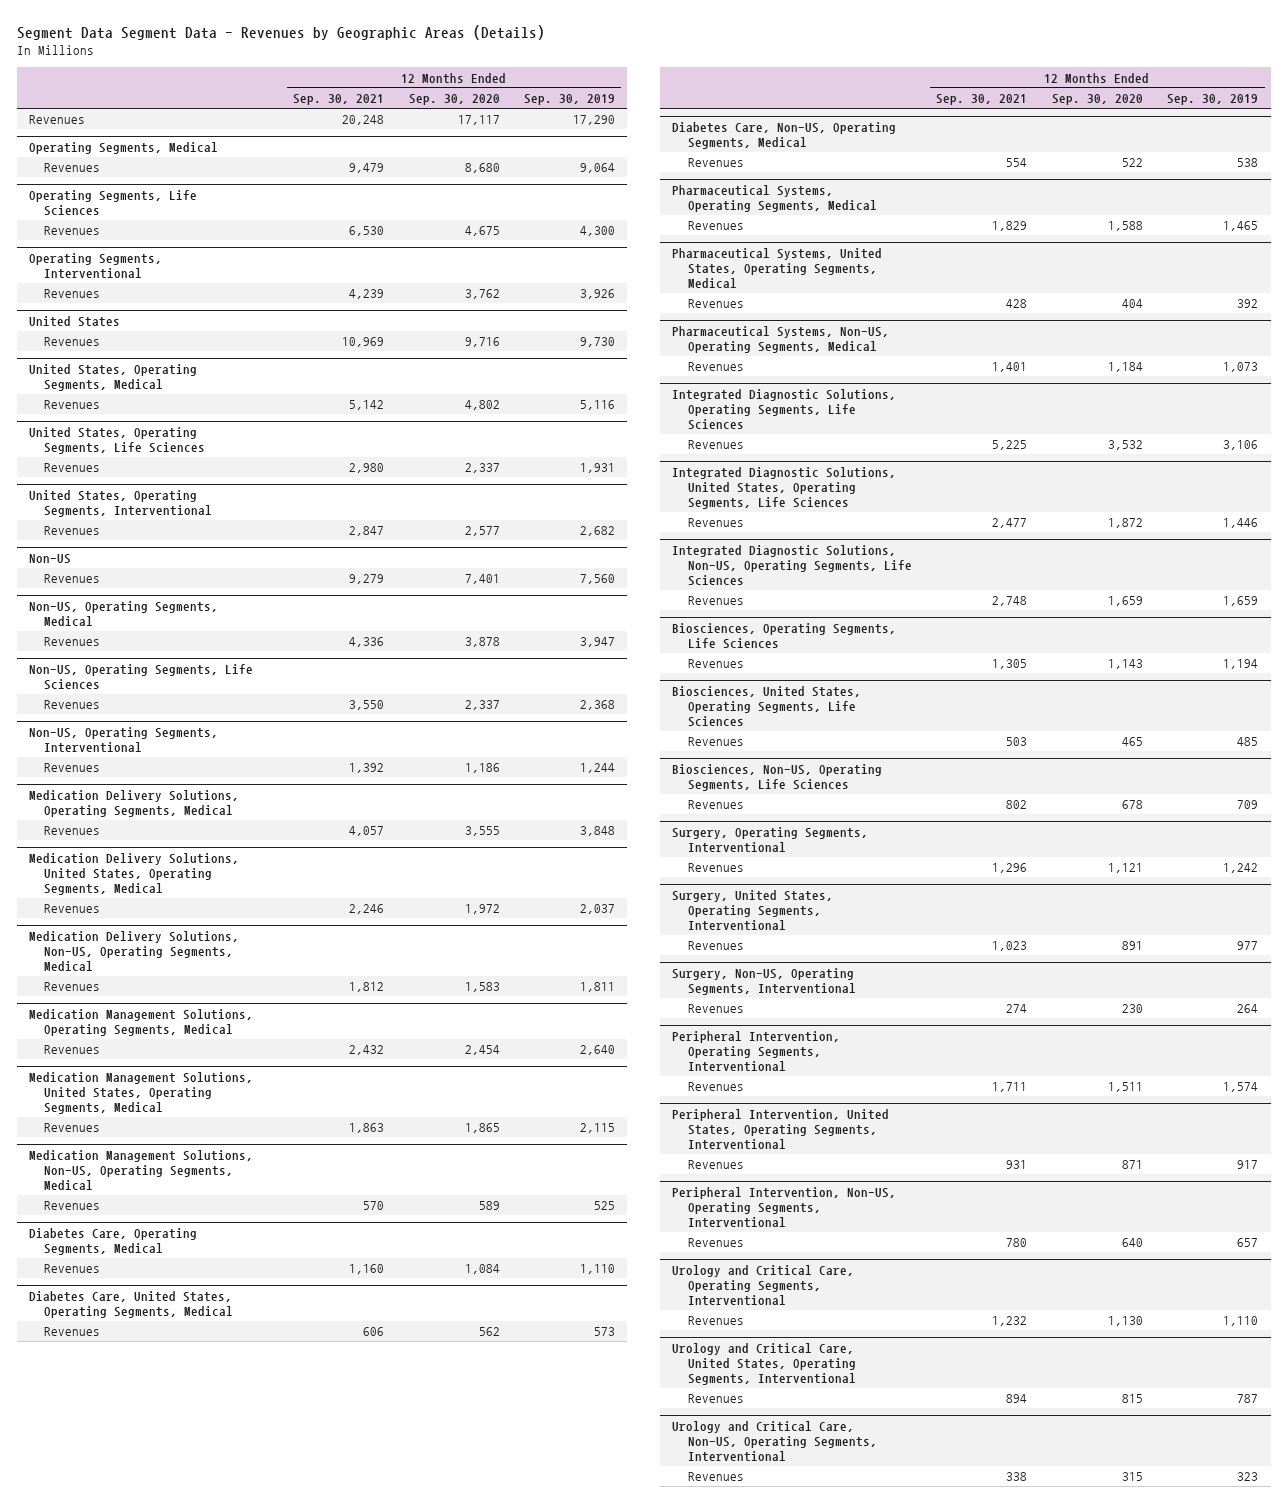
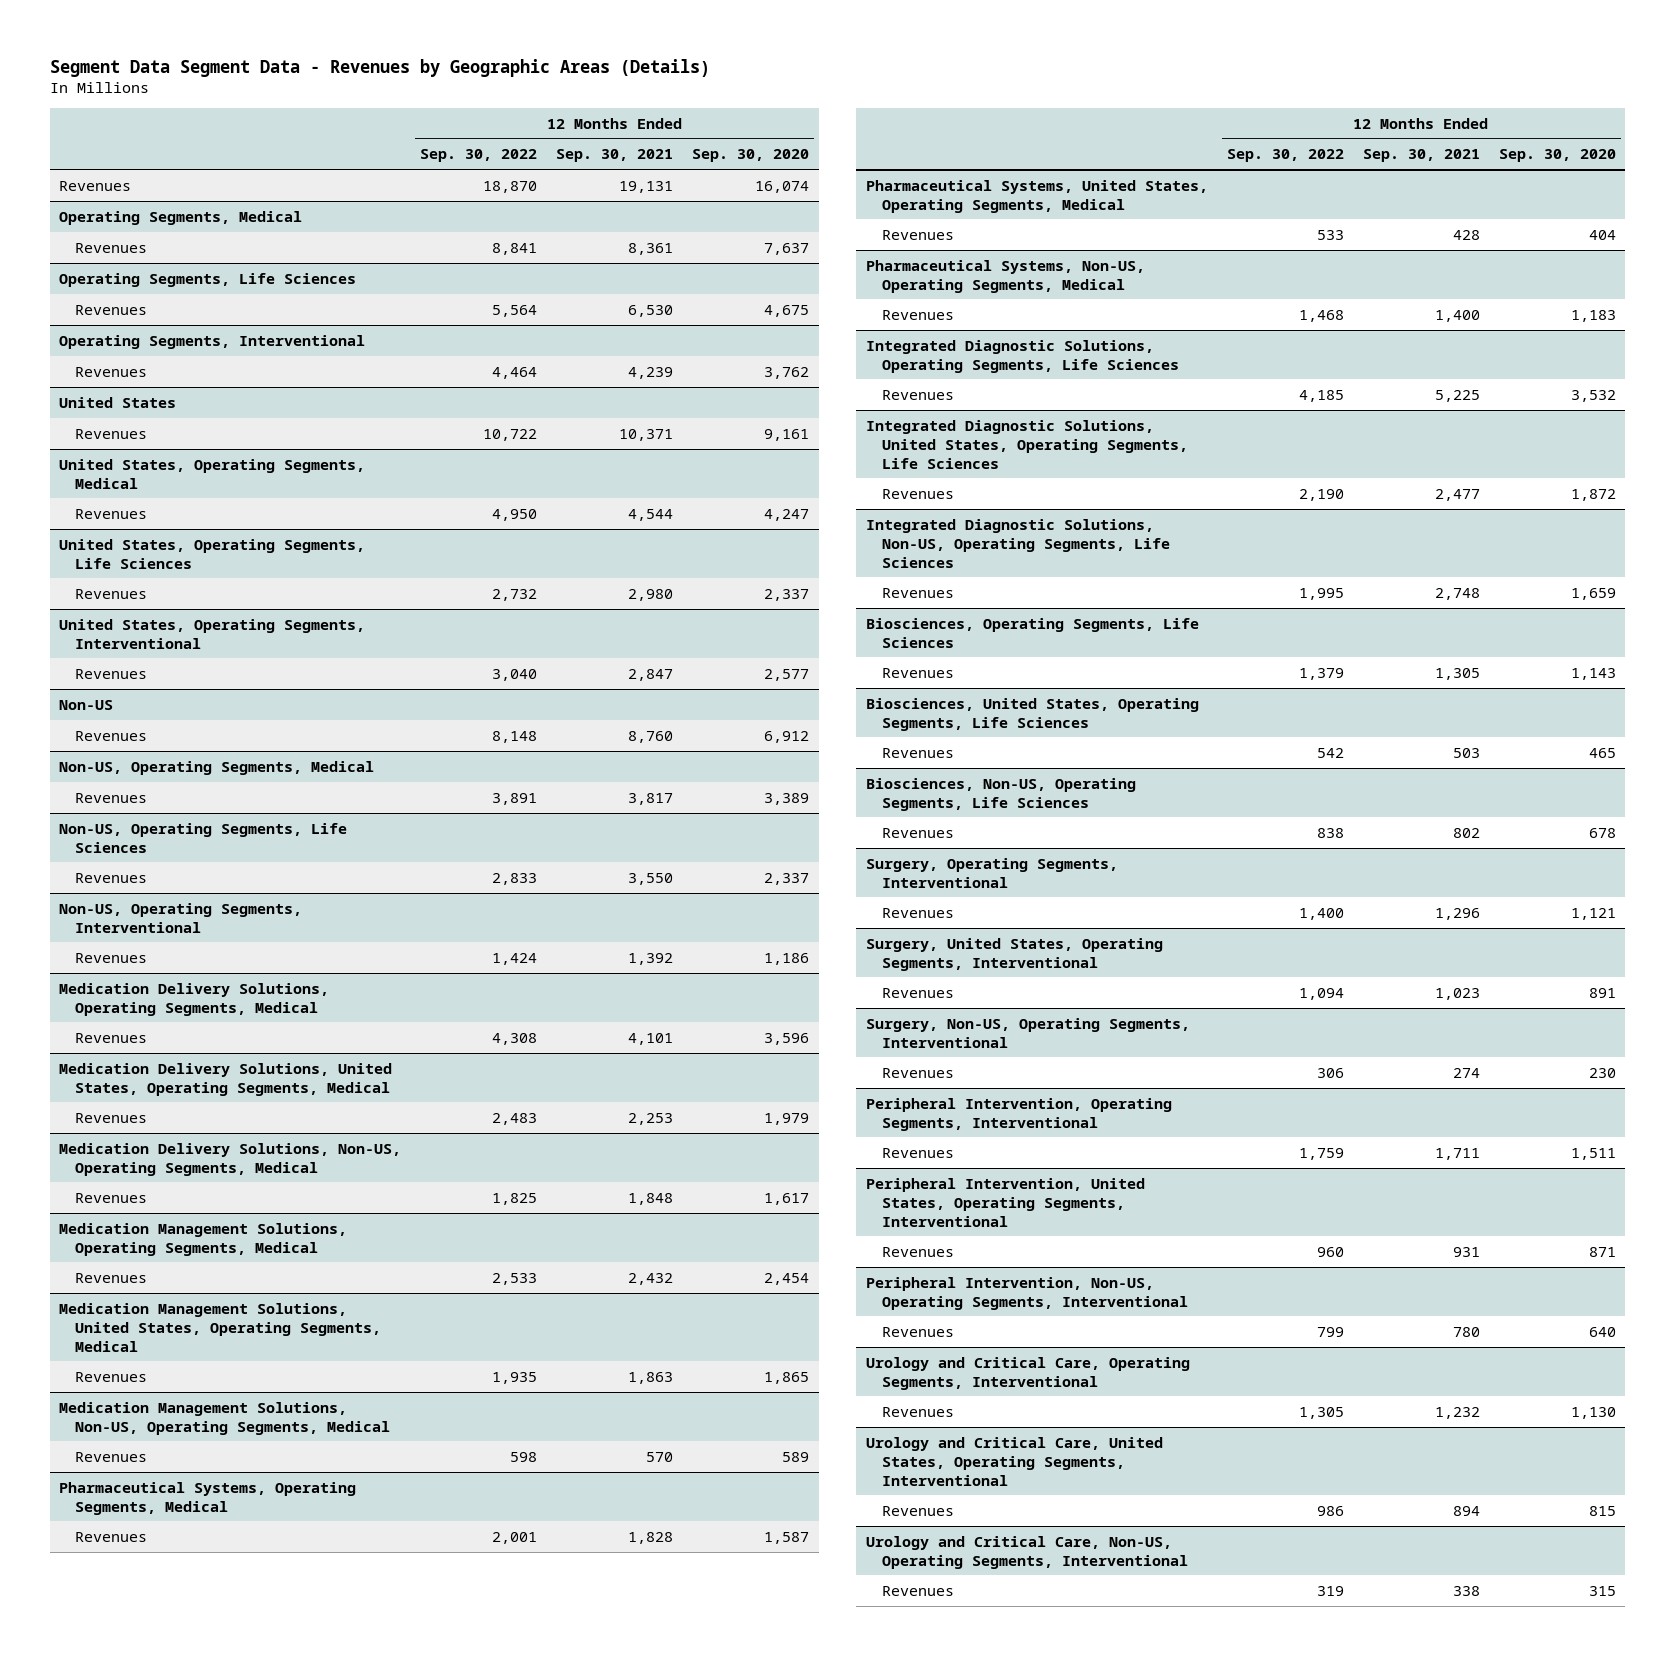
[524,94,616,106] Sep. 30, 2019 -> none
none -> [420,149,538,163] Sep. 30, 2022
[342,115,385,126] 20,248 -> [619,180,674,193] 19,131
[457,115,500,126] 17,117 -> [755,180,810,193] 16,074
[349,163,385,174] 9,479 -> [628,242,674,255] 8,361
[464,163,500,174] 8,680 -> [764,242,810,255] 7,637
[342,337,385,348] 10,969 -> [619,428,674,441] 10,371
[464,337,500,348] 9,716 -> [764,428,810,441] 9,161
[349,400,385,411] 5,142 -> [628,508,674,521] 4,544
[464,400,500,411] 4,802 -> [764,508,810,521] 4,247
[349,574,385,585] 9,279 -> [628,730,674,743] 8,760
[464,574,500,585] 7,401 -> [764,730,810,743] 6,912
[349,637,385,648] 4,336 -> [628,792,674,805] 3,817
[464,637,500,648] 3,878 -> [764,792,810,805] 3,389
[349,826,385,837] 4,057 -> [628,1032,674,1045] 4,101
[464,826,500,837] 3,555 -> [764,1032,810,1045] 3,596
[349,904,385,915] 2,246 -> [628,1112,674,1125] 2,253
[464,904,500,915] 1,972 -> [764,1112,810,1125] 1,979
[349,982,385,993] 1,812 -> [628,1192,674,1205] 1,848
[464,982,500,993] 1,583 -> [764,1192,810,1205] 1,617
[28,1227,197,1255] Diabetes Care, Operating Segments, Medical -> none
[44,1264,101,1274] Revenues -> none
[28,1290,234,1318] Diabetes Care, United States, Operating Segments, Medical -> none
[44,1327,101,1337] Revenues -> none
[672,121,897,149] Diabetes Care, Non-US, Operating Segments, Medical -> none
[687,158,744,168] Revenues -> none
[992,221,1028,232] 1,829 -> [628,1531,674,1544] 1,828
[1107,221,1143,232] 1,588 -> [764,1531,810,1544] 1,587
[992,362,1028,373] 1,401 -> [1434,309,1480,322] 1,400
[1107,362,1143,373] 1,184 -> [1570,309,1616,322] 1,183

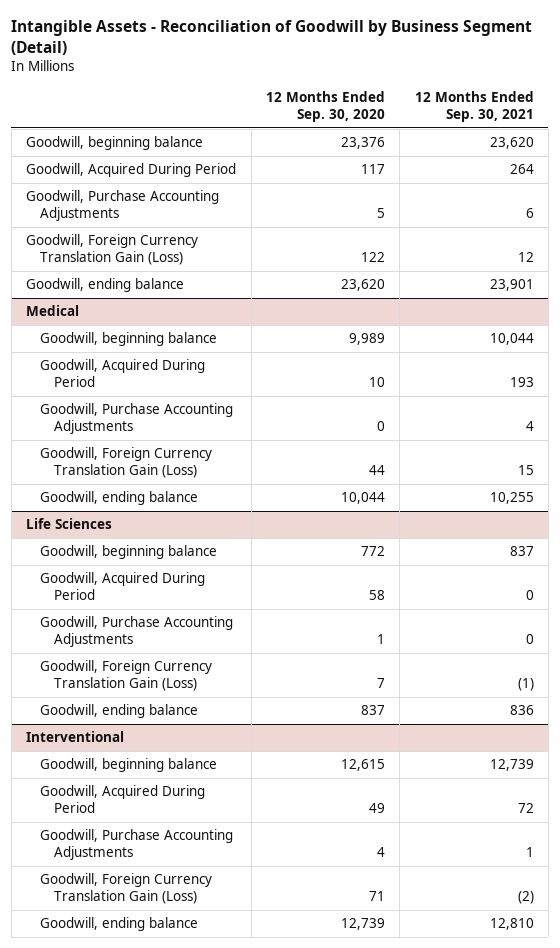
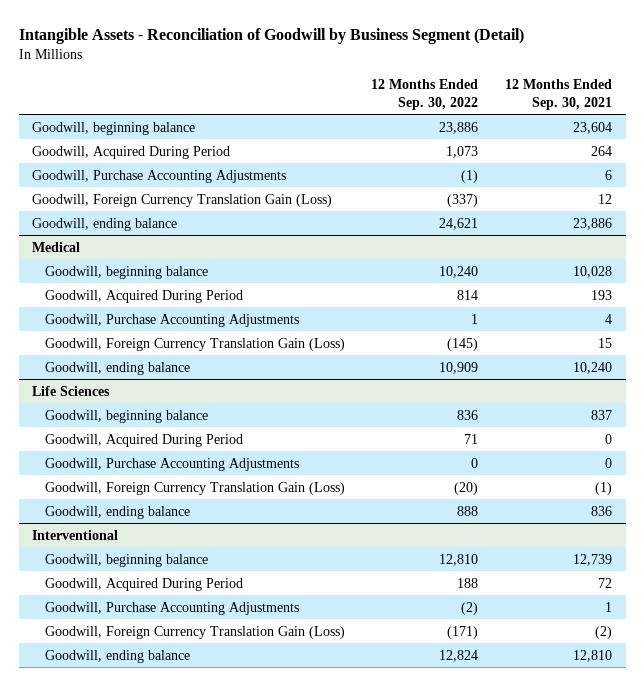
[265,91,385,122] 12 Months Ended Sep. 30, 2020 -> none
none -> [371,79,479,110] 12 Months Ended Sep. 30, 2022
[489,137,534,150] 23,620 -> [573,121,613,134] 23,604
[489,279,534,292] 23,901 -> [573,217,613,230] 23,886
[489,333,534,346] 10,044 -> [573,265,613,278] 10,028
[489,492,534,505] 10,255 -> [573,361,613,374] 10,240

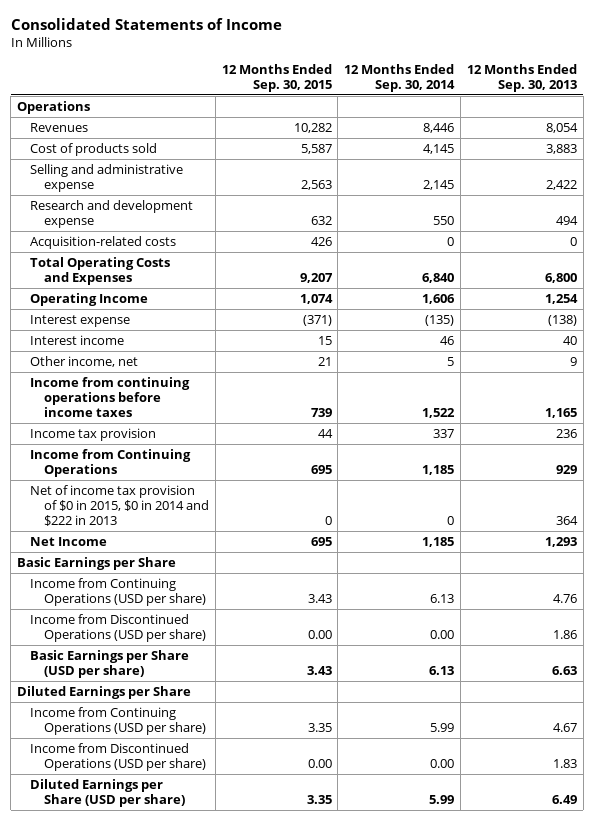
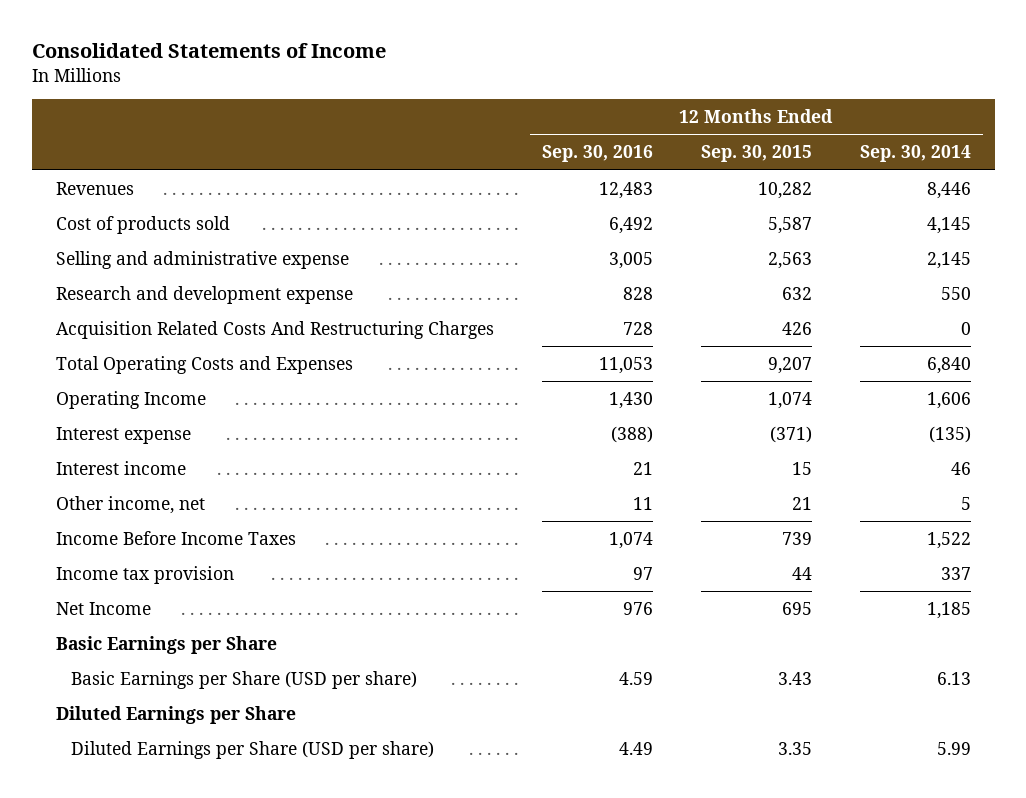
[466,64,577,92] 12 Months Ended Sep. 30, 2013 -> none
none -> [541,145,653,163] Sep. 30, 2016
[16,100,90,114] Operations -> none
[30,235,177,249] Acquisition-related costs -> [55,320,494,339] Acquisition Related Costs And Restructuring Charges
[30,376,191,417] Income from continuing operations before income taxes -> [55,530,296,545] Income Before Income Taxes
[30,448,192,477] Income from Continuing Operations -> none
[30,484,210,526] Net of income tax provision of $0 in 2015, $0 in 2014 and $222 in 2013 -> none
[30,577,207,606] Income from Continuing Operations (USD per share) -> none
[30,613,207,642] Income from Discontinued Operations (USD per share) -> none
[30,706,207,735] Income from Continuing Operations (USD per share) -> none
[30,742,207,771] Income from Discontinued Operations (USD per share) -> none

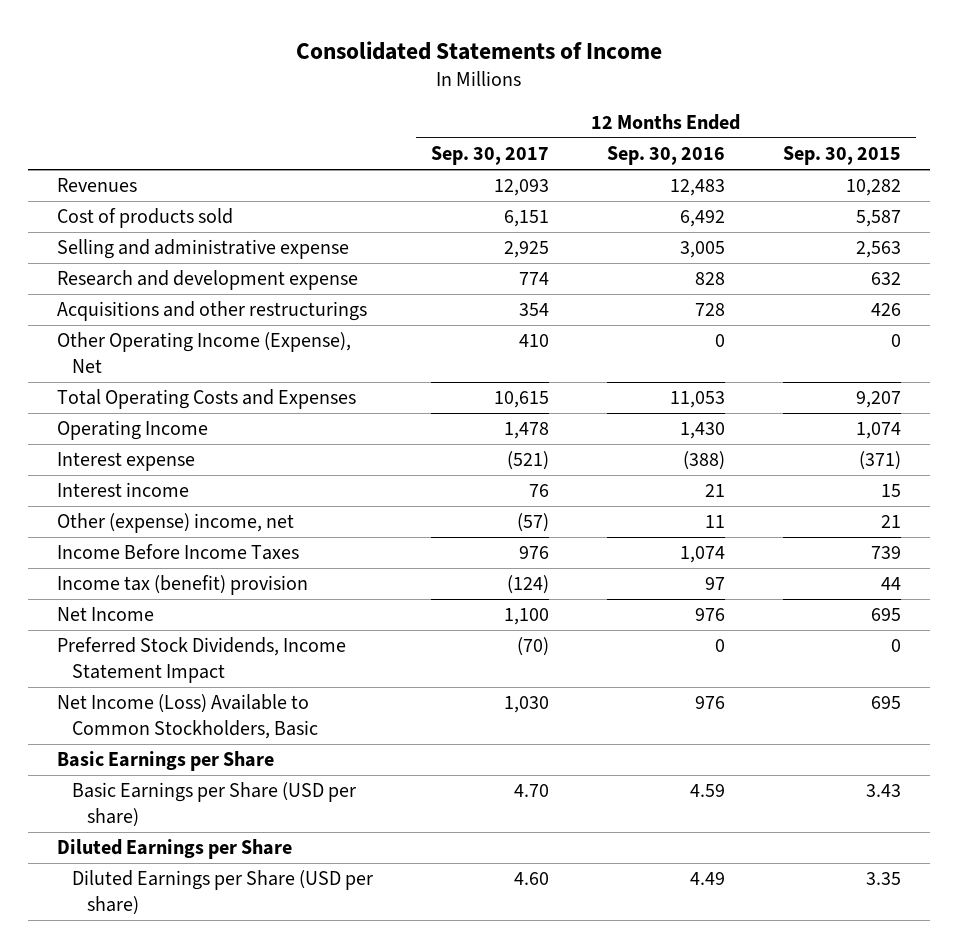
[859,145,971,163] Sep. 30, 2014 -> none
none -> [430,146,549,166] Sep. 30, 2017
[55,320,494,339] Acquisition Related Costs And Restructuring Charges -> [56,301,367,322] Acquisitions and other restructurings
none -> [56,332,351,373] Other Operating Income (Expense), Net
[55,495,205,514] Other income, net -> [56,513,294,534] Other (expense) income, net
[55,565,234,584] Income tax provision -> [56,575,308,596] Income tax (benefit) provision
none -> [56,637,346,683] Preferred Stock Dividends, Income Statement Impact
none -> [56,694,318,739] Net Income (Loss) Available to Common Stockholders, Basic

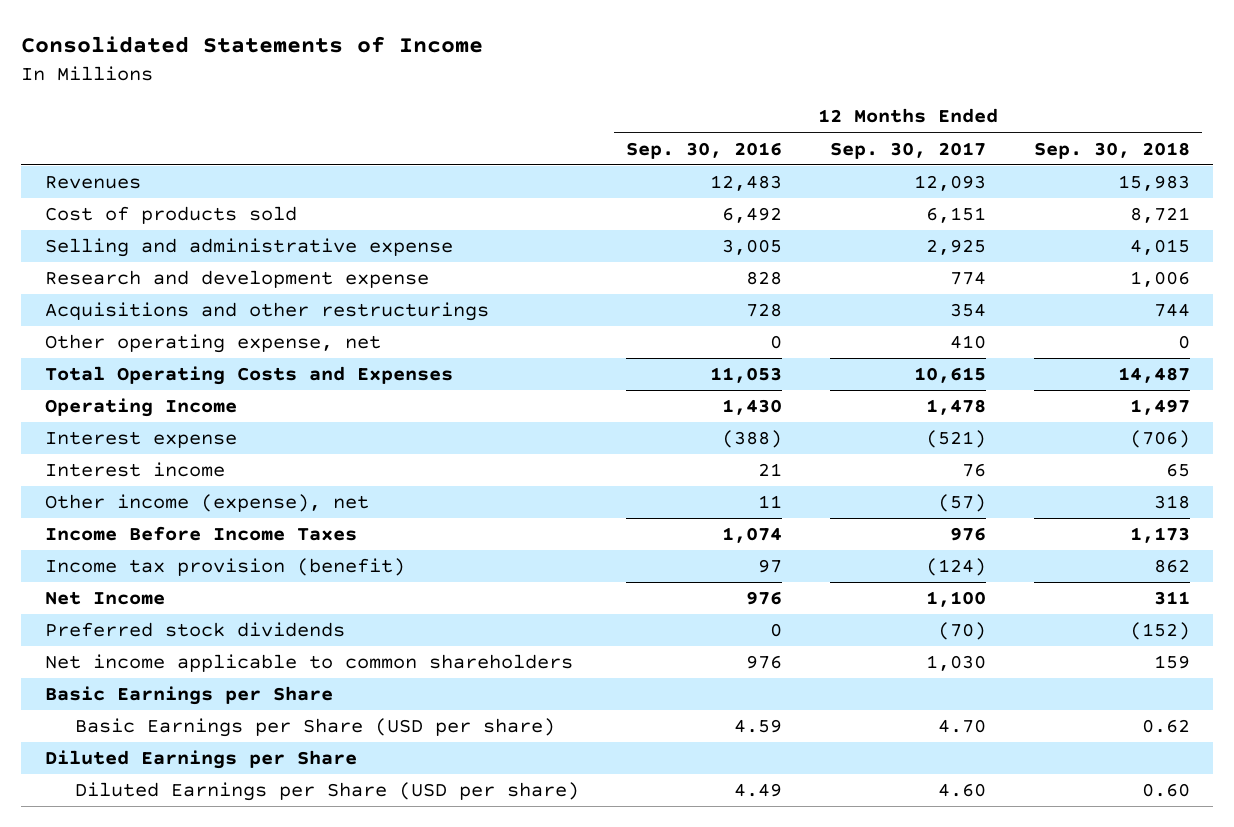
[783,146,902,166] Sep. 30, 2015 -> none
none -> [1033,141,1190,159] Sep. 30, 2018
[56,332,351,373] Other Operating Income (Expense), Net -> [44,334,381,354] Other operating expense, net
[56,513,294,534] Other (expense) income, net -> [44,494,369,513] Other income (expense), net
[56,575,308,596] Income tax (benefit) provision -> [44,558,405,577] Income tax provision (benefit)
[56,637,346,683] Preferred Stock Dividends, Income Statement Impact -> [44,622,345,638] Preferred stock dividends
[56,694,318,739] Net Income (Loss) Available to Common Stockholders, Basic -> [44,654,573,673] Net income applicable to common shareholders

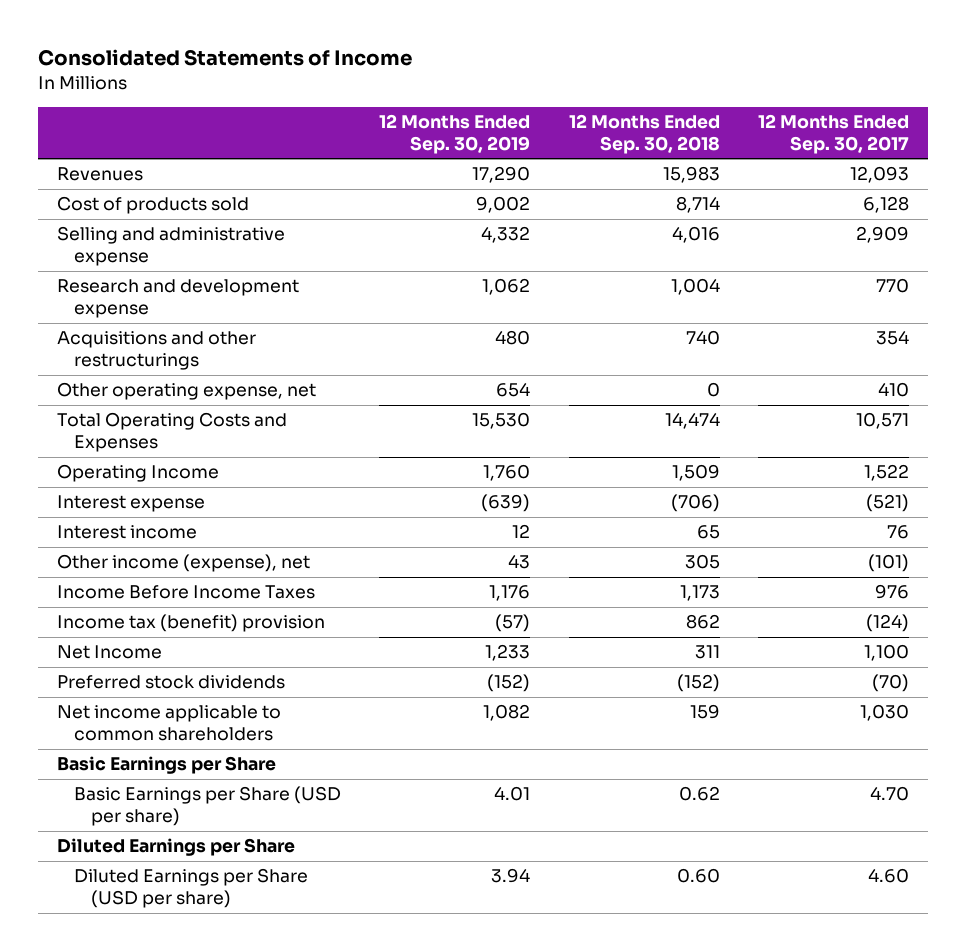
[626,141,783,159] Sep. 30, 2016 -> none
none -> [379,113,531,154] 12 Months Ended Sep. 30, 2019
[926,207,987,224] 6,151 -> [863,196,910,214] 6,128
[1129,207,1190,224] 8,721 -> [675,196,720,214] 8,714
[926,239,987,256] 2,925 -> [856,226,910,244] 2,909
[1129,239,1190,256] 4,015 -> [671,226,720,244] 4,016
[950,271,987,286] 774 -> [876,278,910,294] 770
[1129,271,1190,288] 1,006 -> [670,278,720,296] 1,004
[1153,303,1190,318] 744 -> [685,330,720,346] 740
[914,367,987,384] 10,615 -> [856,412,910,430] 10,571
[1117,367,1190,384] 14,487 -> [664,412,720,430] 14,474
[926,399,987,416] 1,478 -> [864,464,910,482] 1,522
[1129,399,1190,416] 1,497 -> [671,464,720,482] 1,509
[938,494,987,513] (57) -> [868,554,910,573] (101)
[1153,495,1190,510] 318 -> [684,554,720,570] 305
[44,558,405,577] Income tax provision (benefit) -> [57,614,326,633] Income tax (benefit) provision

